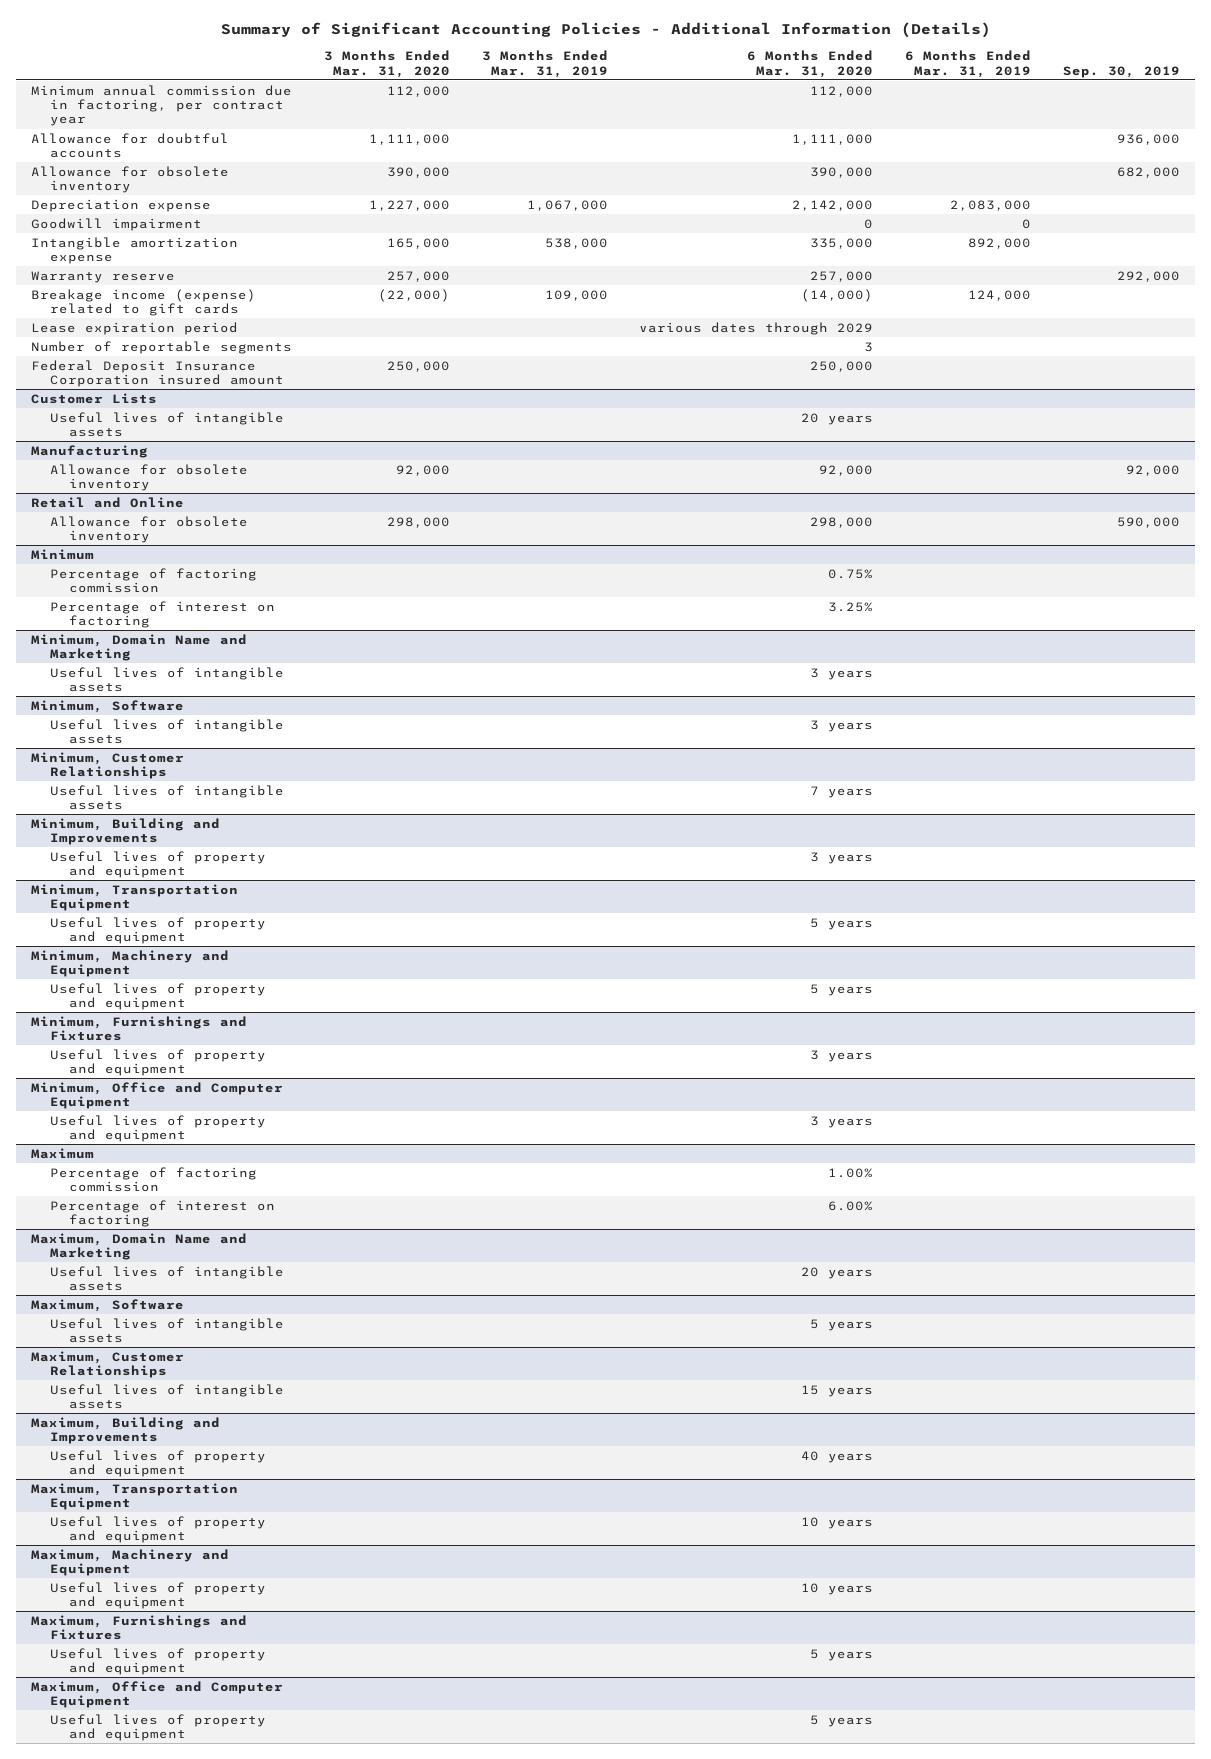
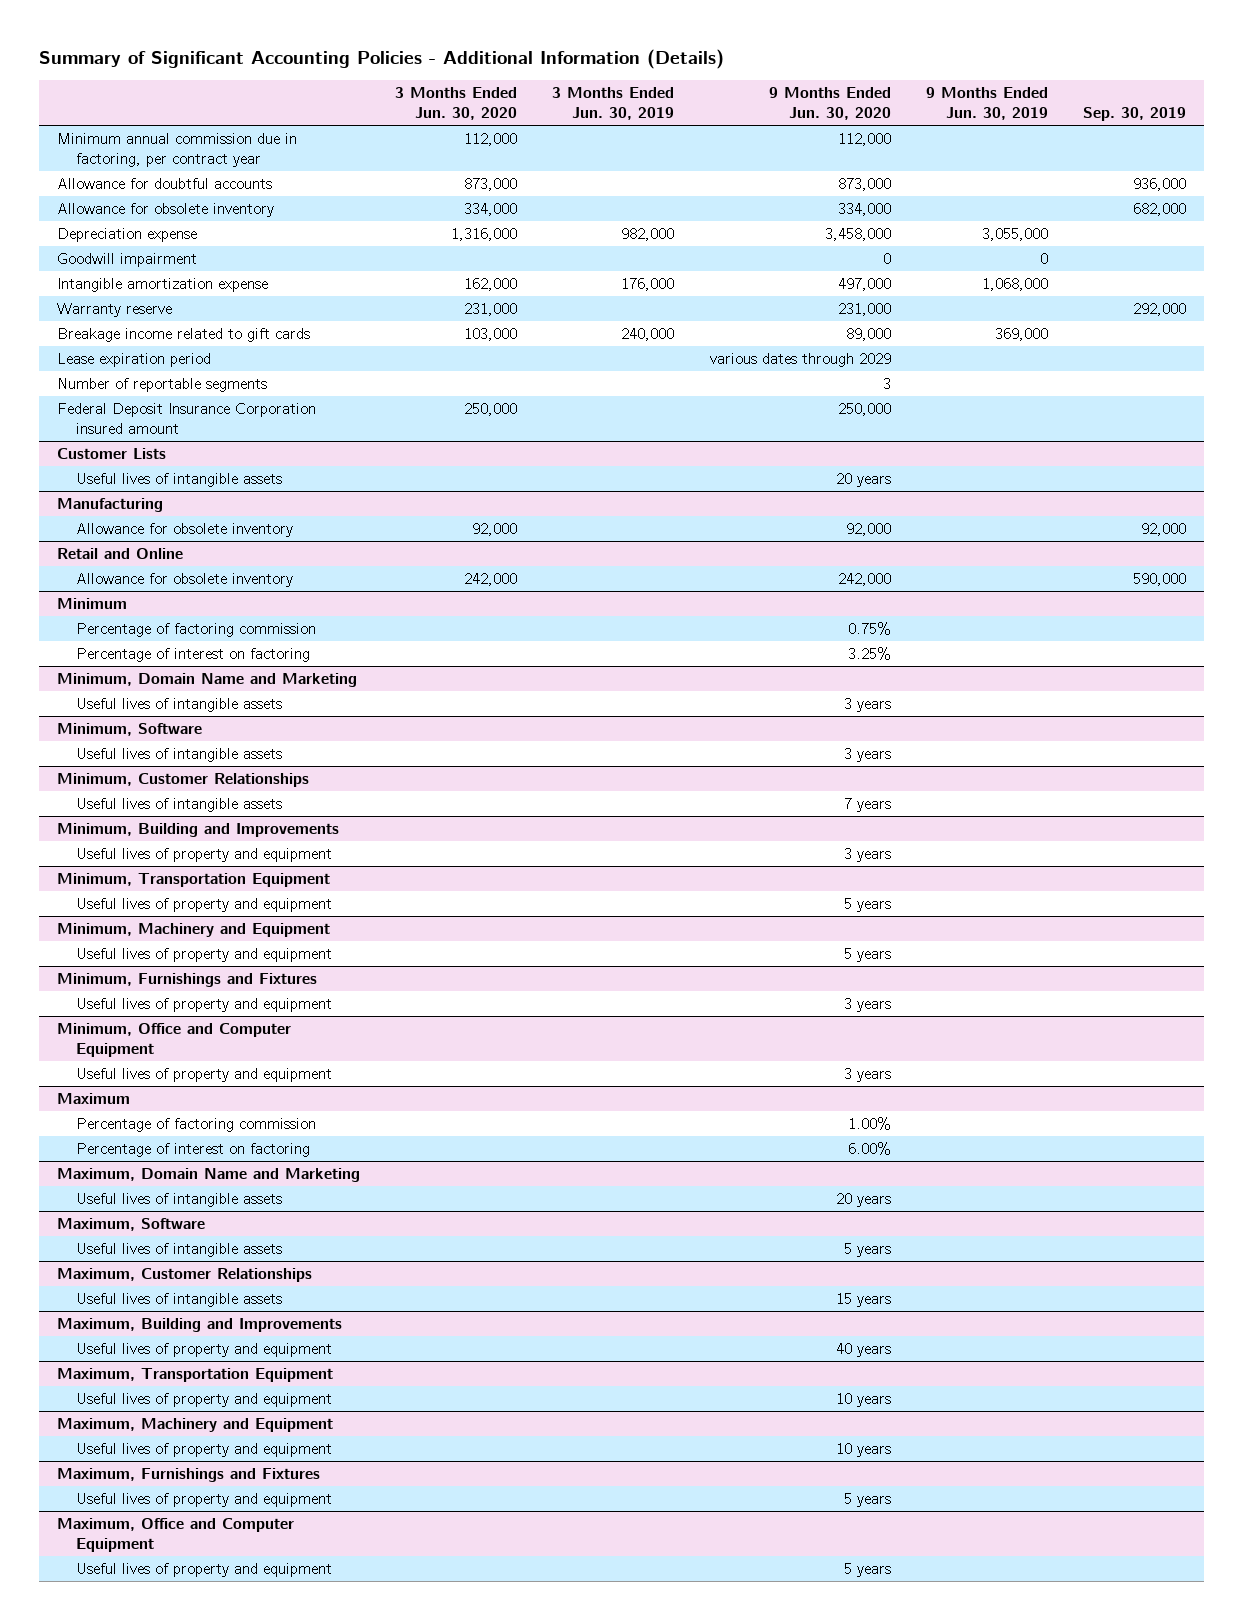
[324,50,451,78] 3 Months Ended Mar. 31, 2020 -> none
[481,50,608,78] 3 Months Ended Mar. 31, 2019 -> none
[747,50,874,78] 6 Months Ended Mar. 31, 2020 -> none
[904,50,1031,78] 6 Months Ended Mar. 31, 2019 -> none
none -> [395,87,518,121] 3 Months Ended Jun. 30, 2020
none -> [552,87,675,121] 3 Months Ended Jun. 30, 2019
none -> [768,87,891,121] 9 Months Ended Jun. 30, 2020
none -> [926,87,1049,121] 9 Months Ended Jun. 30, 2019
[31,288,257,317] Breakage income (expense) related to gift cards -> [56,328,310,343] Breakage income related to gift cards

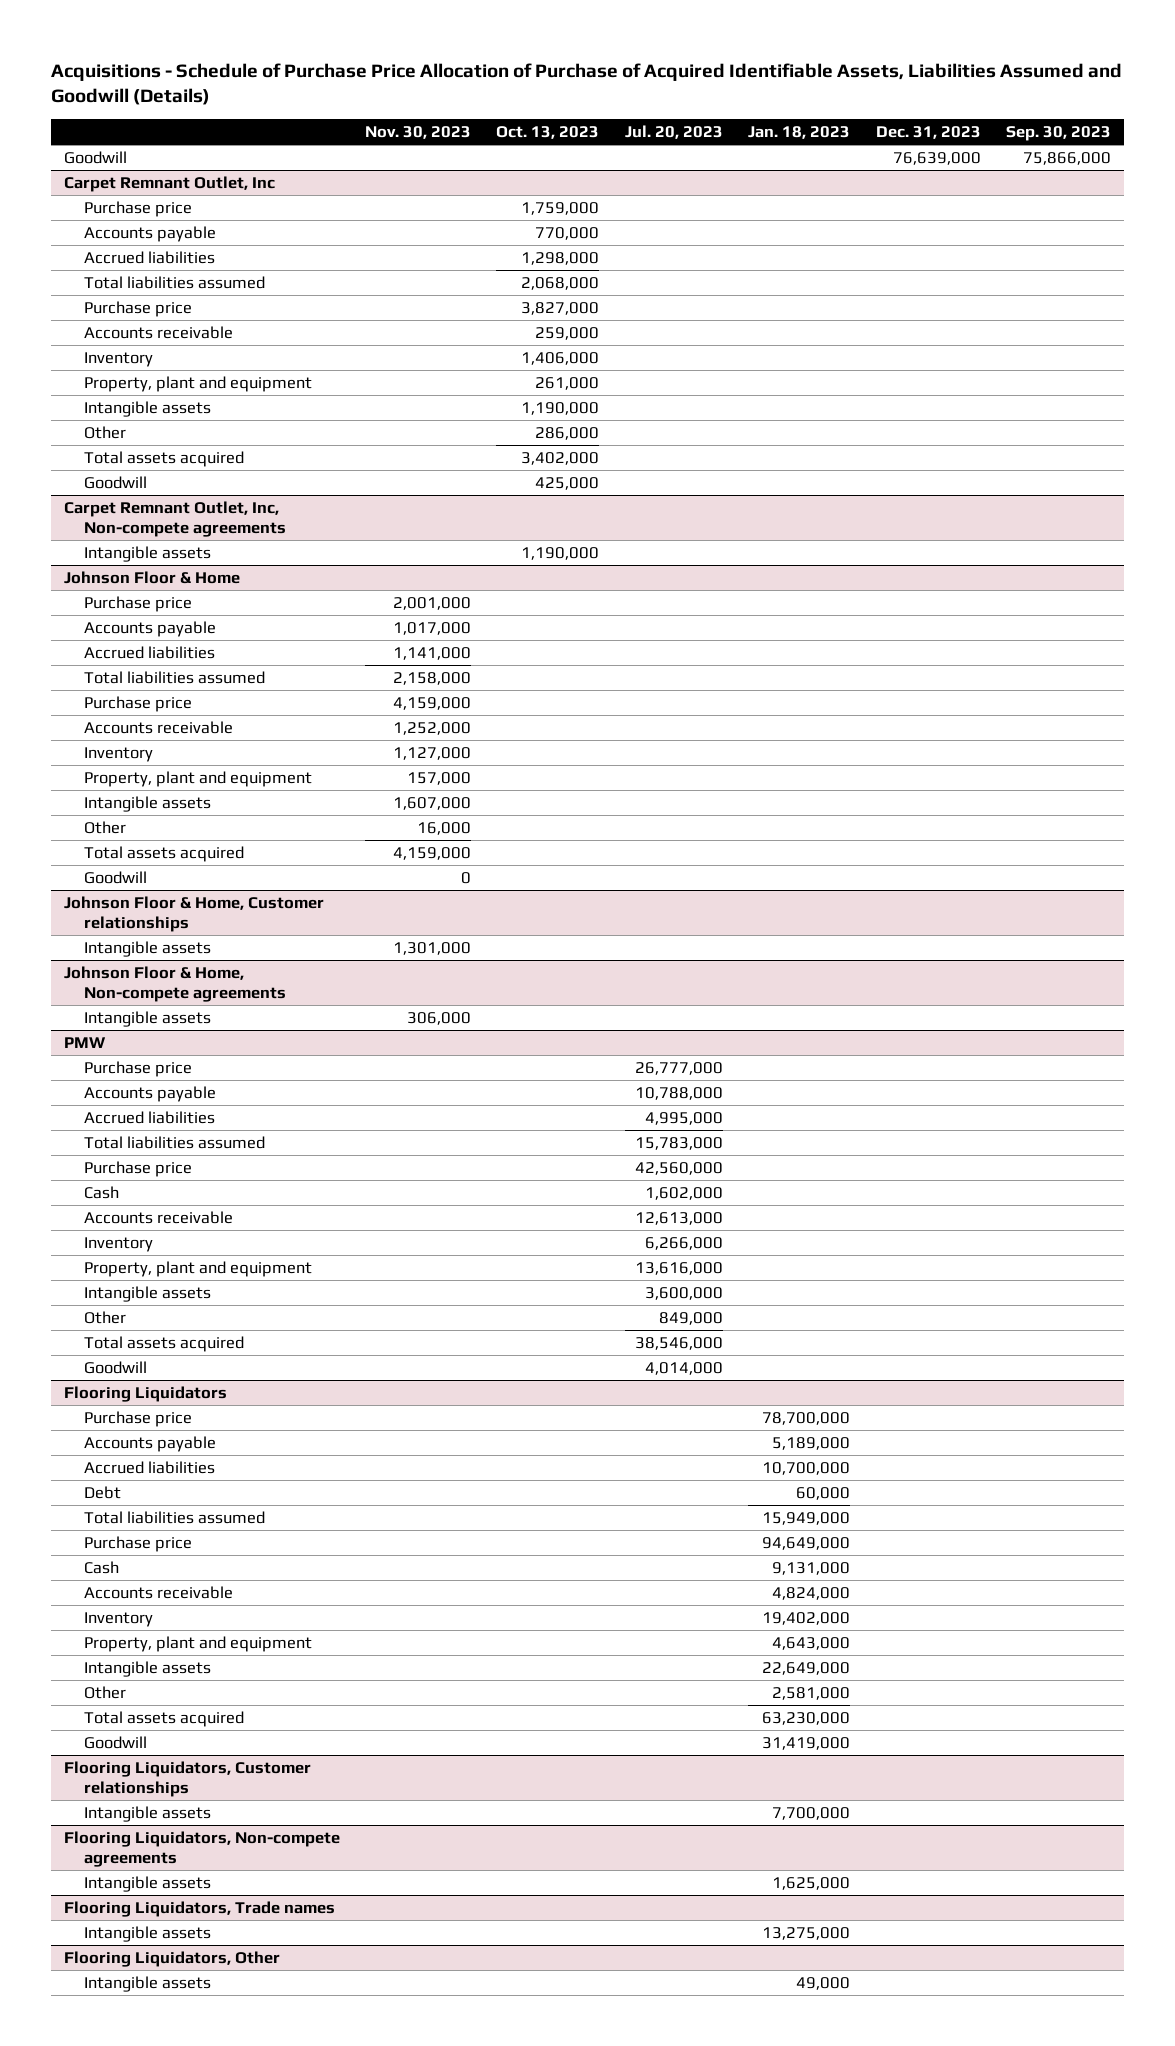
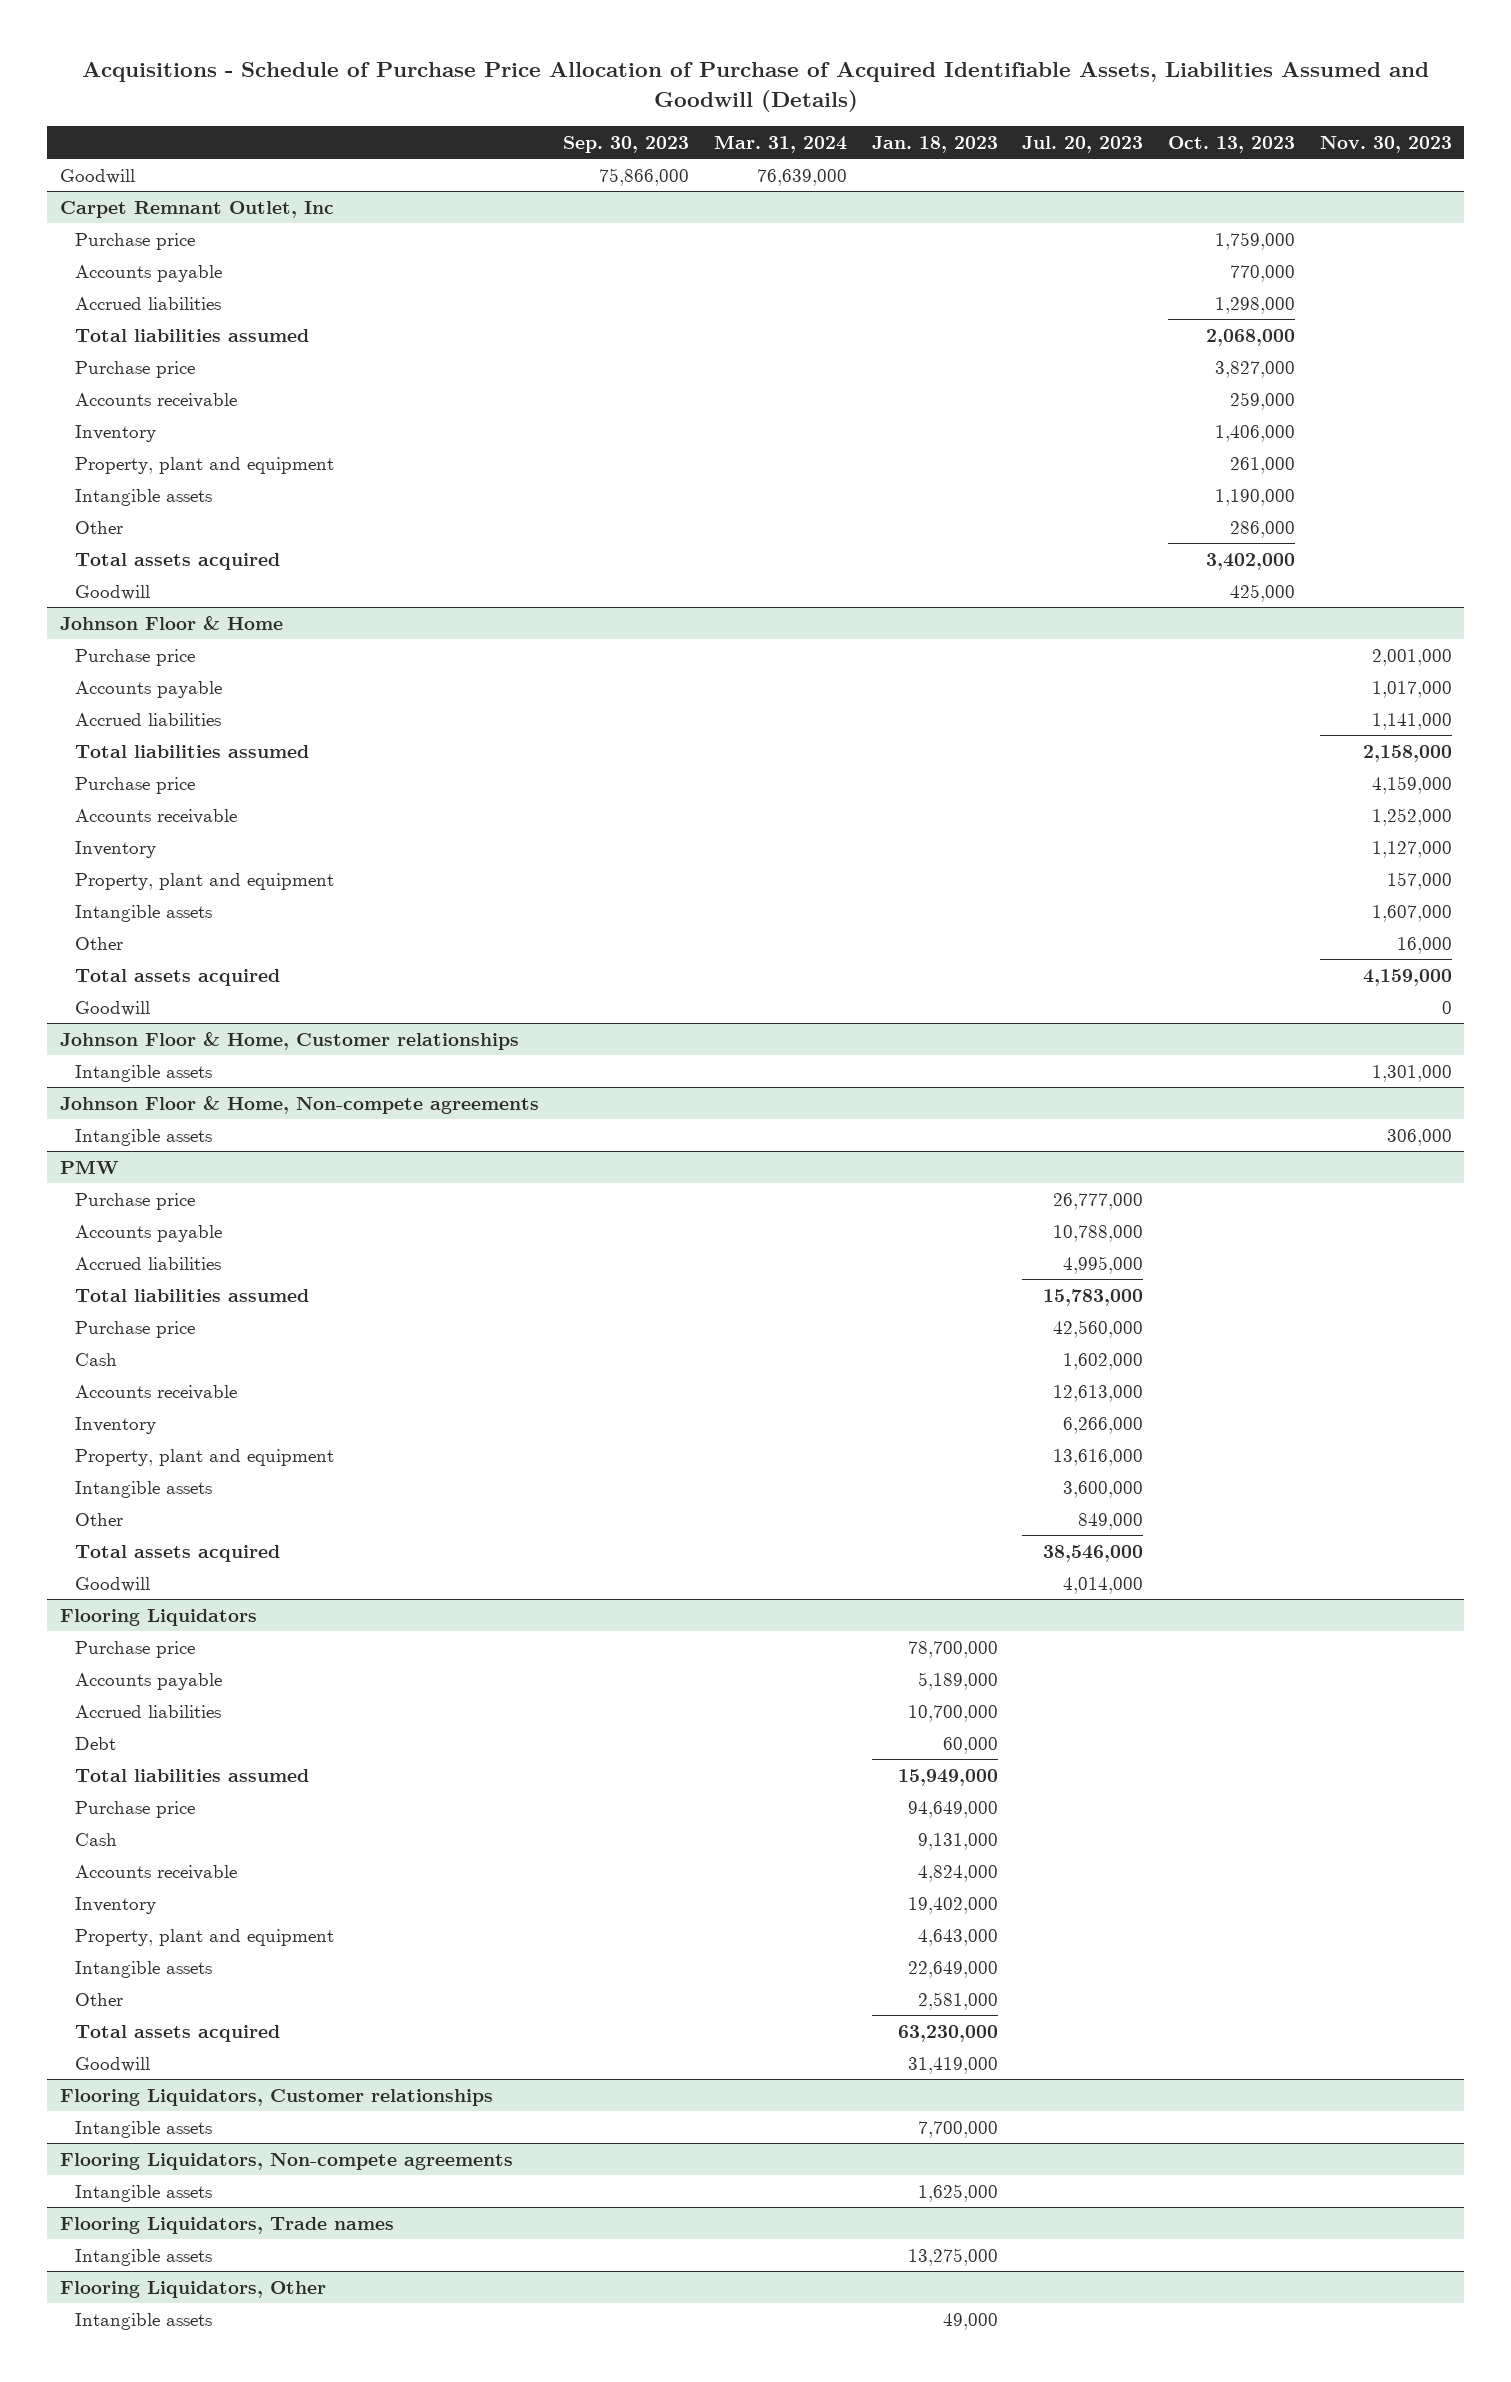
[875,126,981,140] Dec. 31, 2023 -> none
none -> [713,134,847,153] Mar. 31, 2024
[63,501,287,537] Carpet Remnant Outlet, Inc, Non-compete agreements -> none
[84,546,212,563] Intangible assets -> none

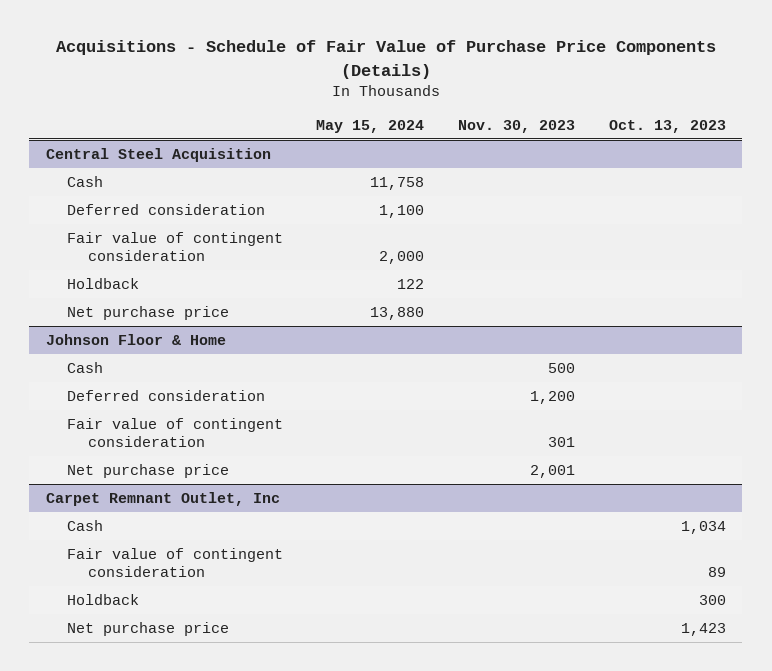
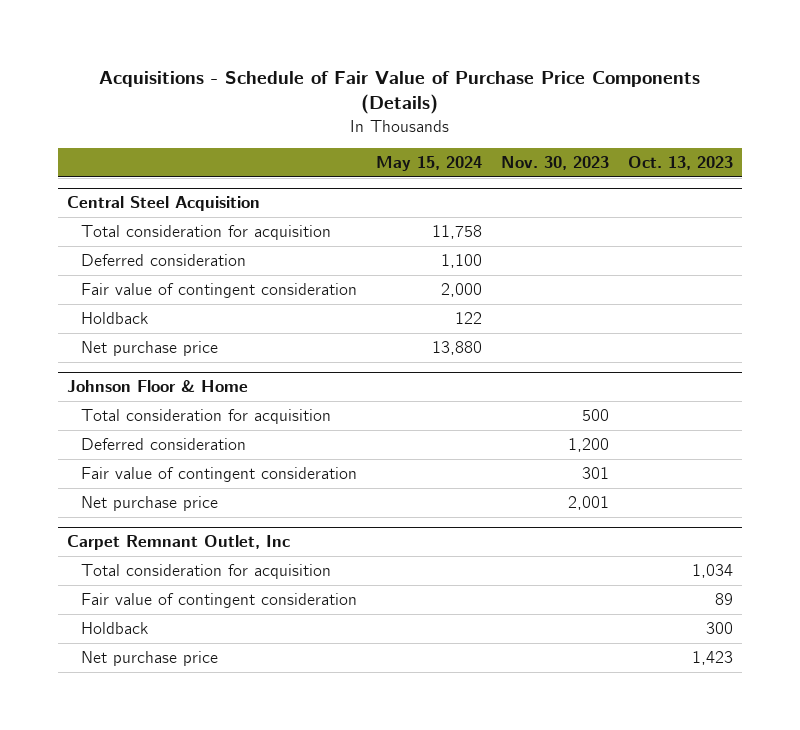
[66,176,103,188] Cash -> [80,225,331,241] Total consideration for acquisition
[66,362,103,374] Cash -> [80,409,331,425] Total consideration for acquisition
[66,520,103,532] Cash -> [80,564,331,580] Total consideration for acquisition

